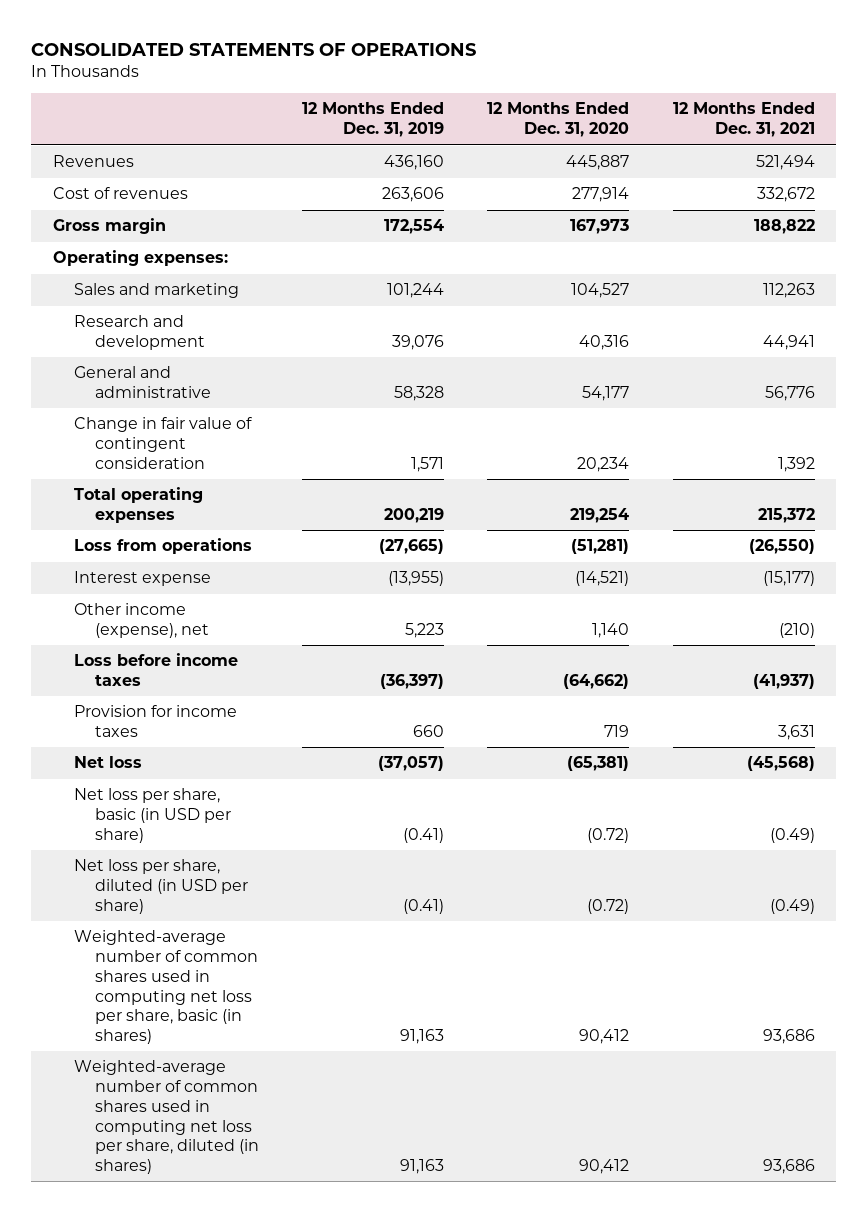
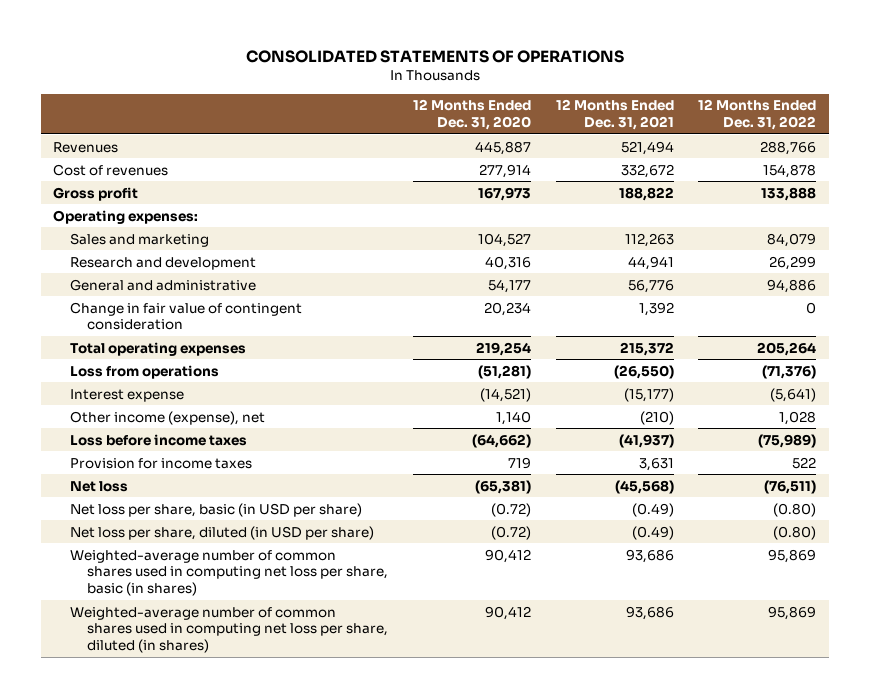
[301,102,444,138] 12 Months Ended Dec. 31, 2019 -> none
none -> [698,99,817,130] 12 Months Ended Dec. 31, 2022
[52,218,166,235] Gross margin -> [53,186,139,201] Gross profit

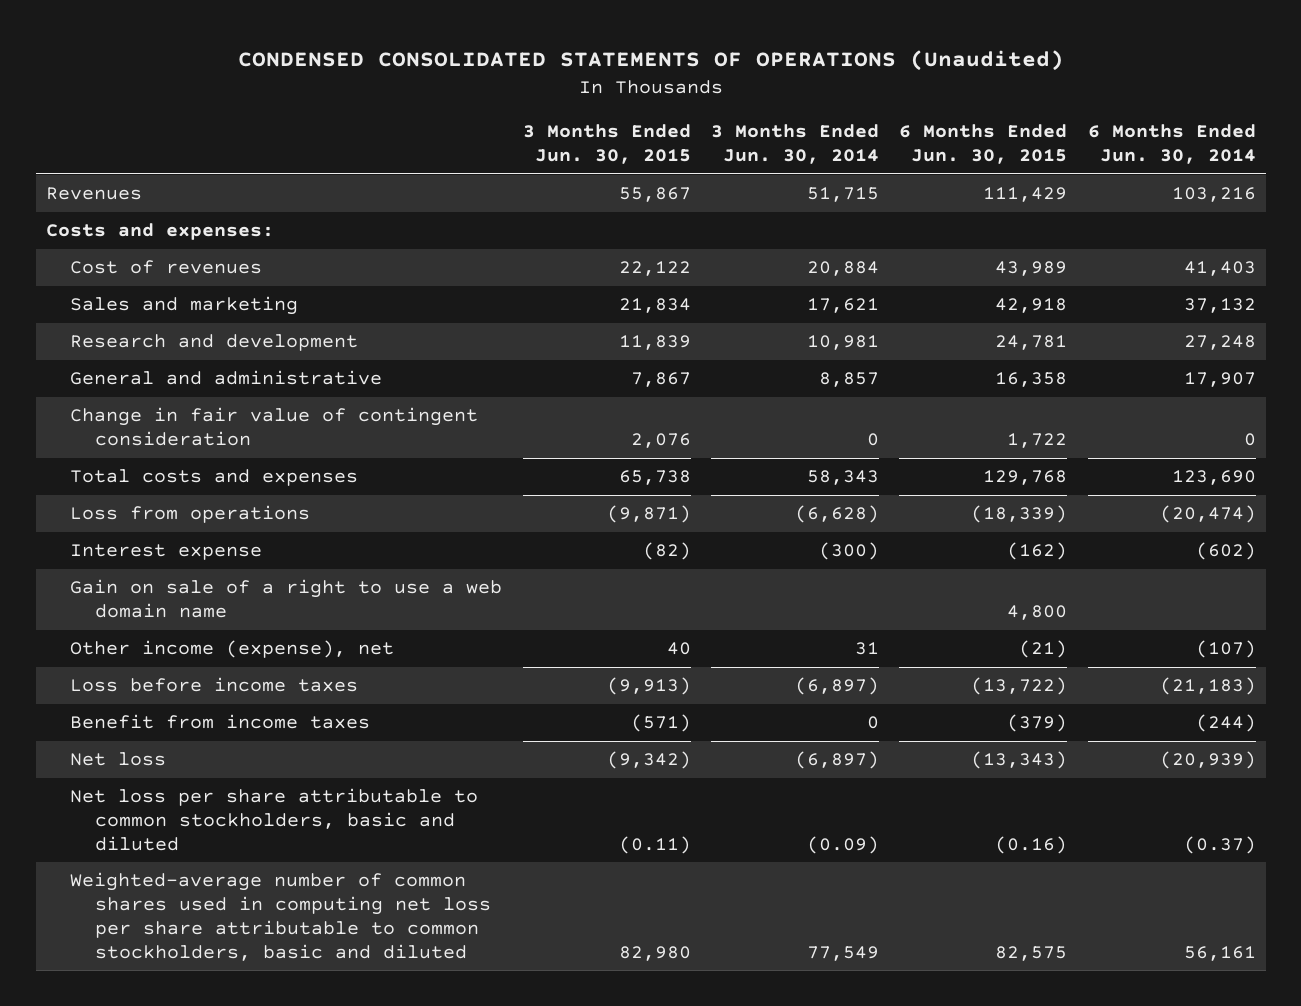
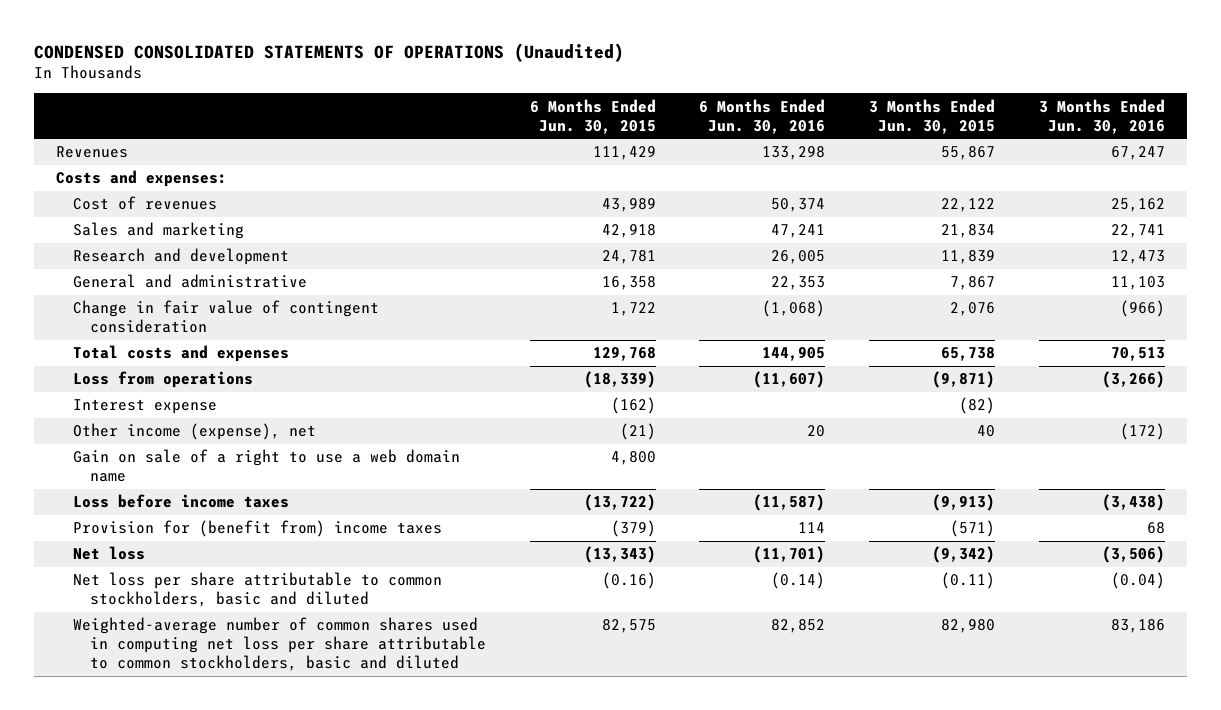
[710,124,879,165] 3 Months Ended Jun. 30, 2014 -> none
[1087,124,1256,165] 6 Months Ended Jun. 30, 2014 -> none
none -> [699,98,826,134] 6 Months Ended Jun. 30, 2016
none -> [1039,98,1166,134] 3 Months Ended Jun. 30, 2016
[70,579,503,619] Gain on sale of a right to use a web domain name -> [72,449,460,483] Gain on sale of a right to use a web domain name
[70,714,371,730] Benefit from income taxes -> [72,520,442,538] Provision for (benefit from) income taxes

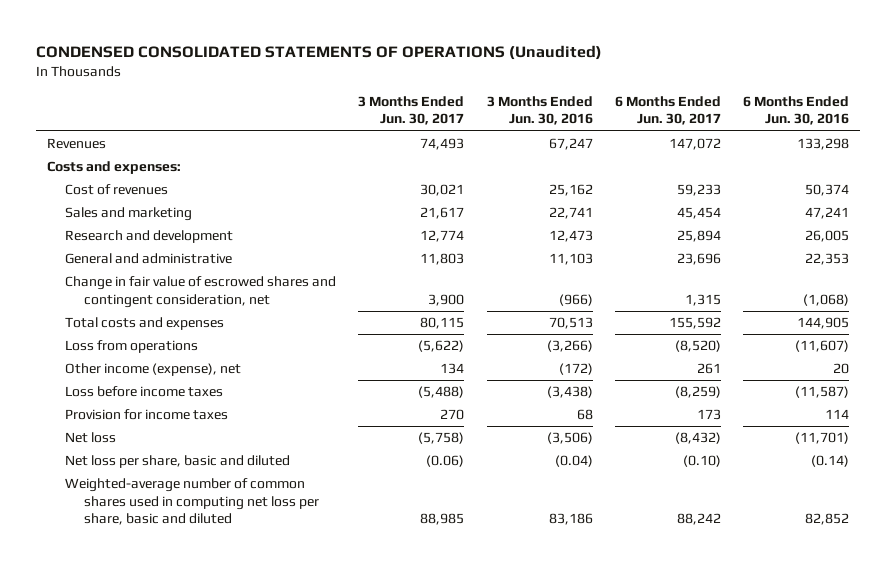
[529,98,656,134] 6 Months Ended Jun. 30, 2015 -> none
[869,98,996,134] 3 Months Ended Jun. 30, 2015 -> none
none -> [358,96,465,126] 3 Months Ended Jun. 30, 2017
none -> [614,96,721,126] 6 Months Ended Jun. 30, 2017
[72,300,379,334] Change in fair value of contingent consideration -> [65,276,337,308] Change in fair value of escrowed shares and contingent consideration, net
[72,399,217,415] Interest expense -> none
[72,449,460,483] Gain on sale of a right to use a web domain name -> none
[72,520,442,538] Provision for (benefit from) income taxes -> [65,409,229,421] Provision for income taxes
[72,572,442,608] Net loss per share attributable to common stockholders, basic and diluted -> [65,455,291,469] Net loss per share, basic and diluted
[72,617,486,671] Weighted-average number of common shares used in computing net loss per share attributable to common stockholders, basic and diluted -> [65,478,319,526] Weighted-average number of common shares used in computing net loss per share, basic and diluted

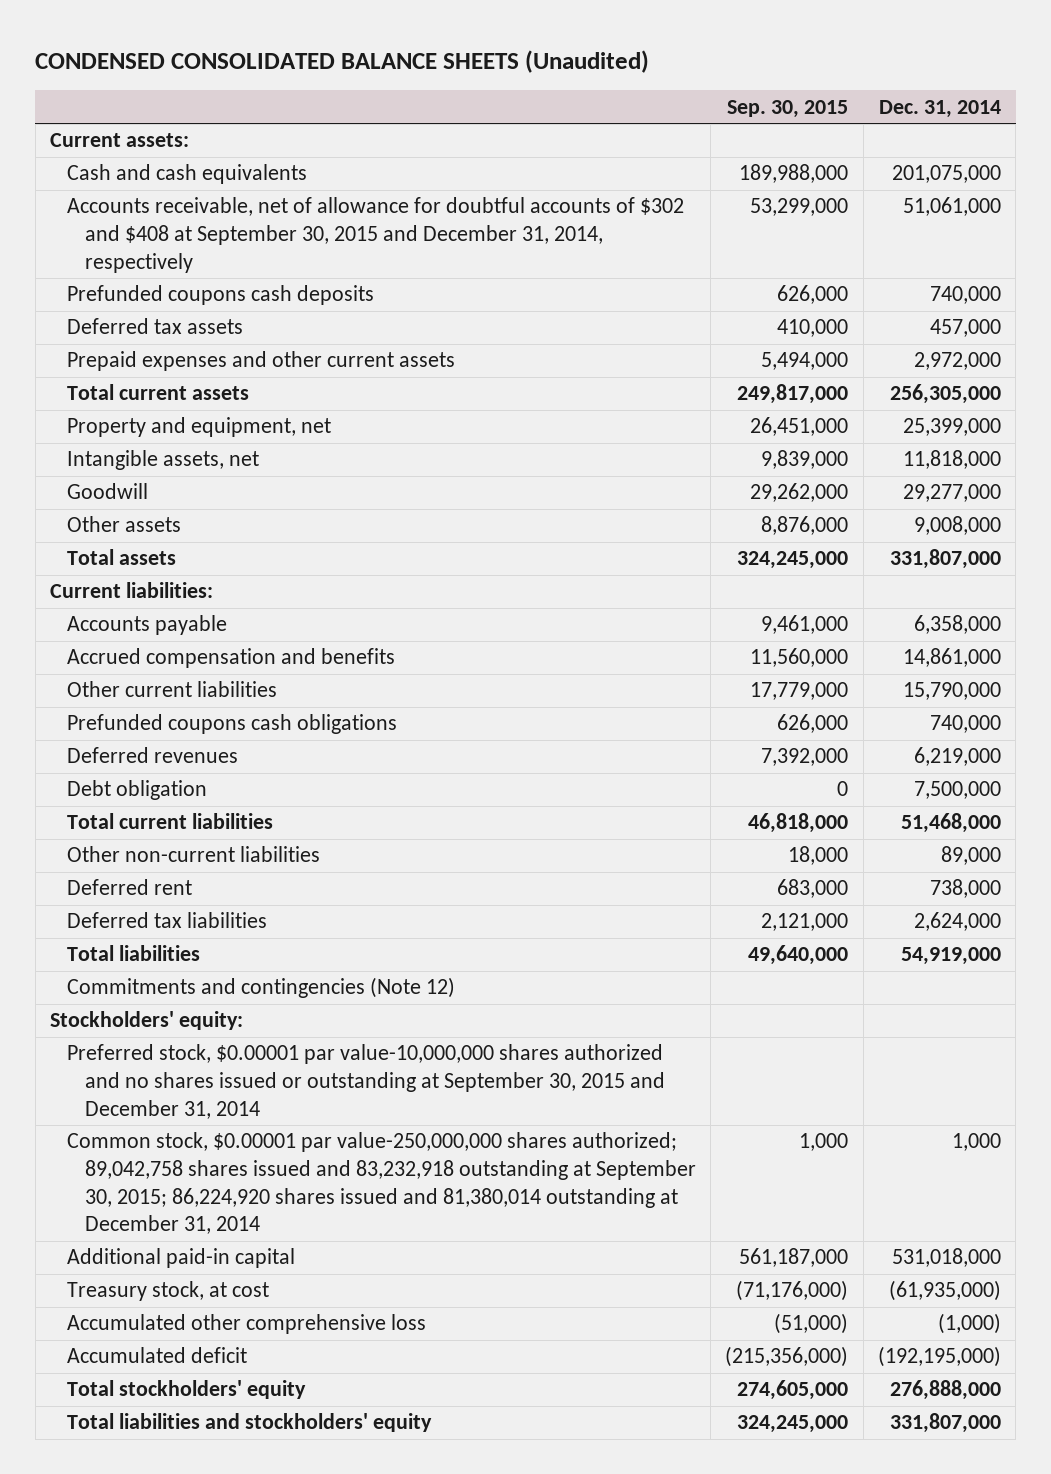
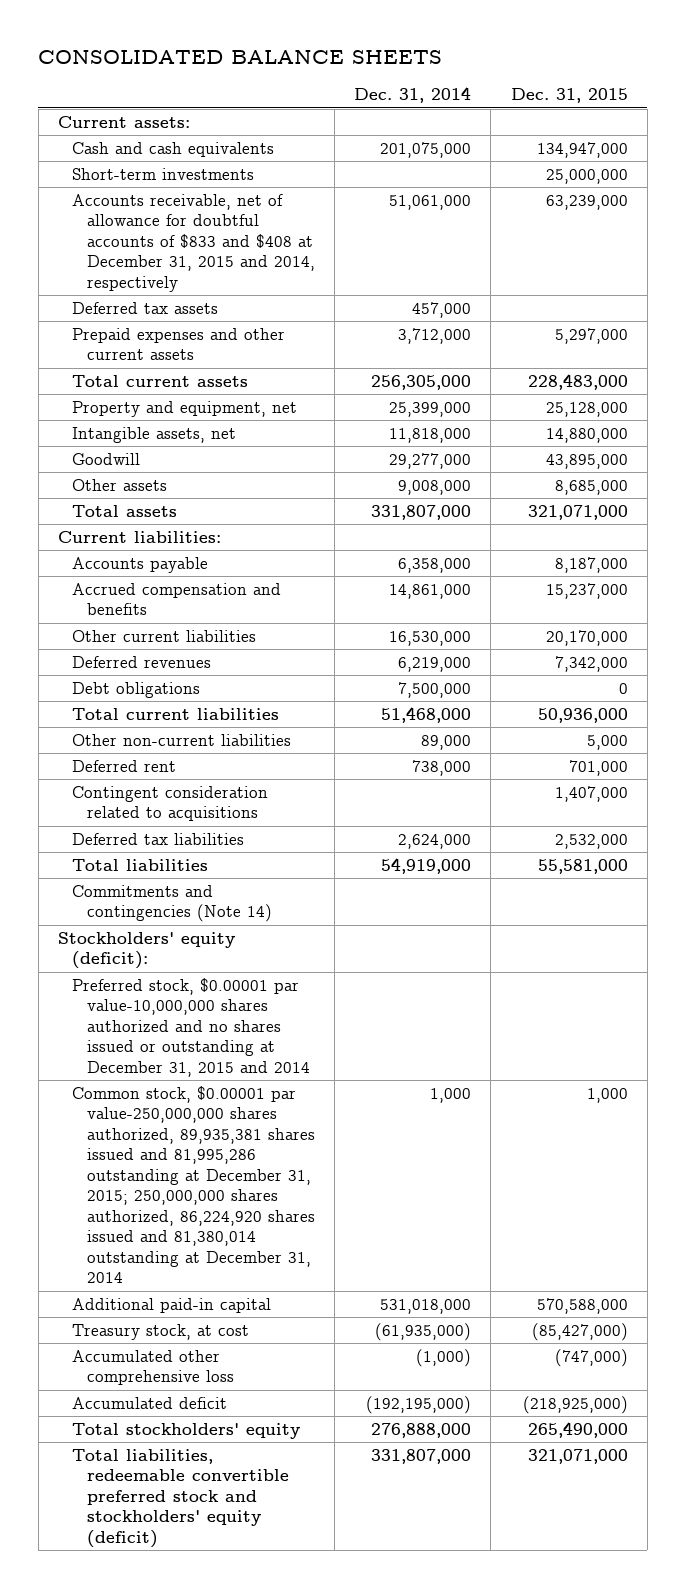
[35,49,650,73] CONDENSED CONSOLIDATED BALANCE SHEETS (Unaudited) -> [38,50,443,65] CONSOLIDATED BALANCE SHEETS
[727,99,849,118] Sep. 30, 2015 -> none
none -> [510,88,628,104] Dec. 31, 2015
[67,285,375,306] Prefunded coupons cash deposits -> none
none -> [72,167,255,180] Short-term investments
[67,197,685,273] Accounts receivable, net of allowance for doubtful accounts of $302 and $408 at September 30, 2015 and December 31, 2014, respectively -> [72,193,315,292] Accounts receivable, net of allowance for doubtful accounts of $833 and $408 at December 31, 2015 and 2014, respectively
[913,352,1001,371] 2,972,000 -> [398,327,472,344] 3,712,000
[67,714,398,735] Prefunded coupons cash obligations -> none
[902,682,1001,701] 15,790,000 -> [389,630,472,646] 16,530,000
[67,780,208,801] Debt obligation -> [72,681,201,698] Debt obligations
none -> [72,785,269,822] Contingent consideration related to acquisitions
[67,977,456,999] Commitments and contingencies (Note 12) -> [72,884,272,923] Commitments and contingencies (Note 14)
[49,1011,243,1031] Stockholders' equity: -> [57,931,235,970] Stockholders' equity (deficit):
[67,1044,665,1119] Preferred stock, $0.00001 par value-10,000,000 shares authorized and no shares issued or outstanding at September 30, 2015 and December 31, 2014 -> [72,977,310,1077] Preferred stock, $0.00001 par value-10,000,000 shares authorized and no shares issued or outstanding at December 31, 2015 and 2014
[67,1132,696,1235] Common stock, $0.00001 par value-250,000,000 shares authorized; 89,042,758 shares issued and 83,232,918 outstanding at September 30, 2015; 86,224,920 shares issued and 81,380,014 outstanding at December 31, 2014 -> [72,1085,315,1284] Common stock, $0.00001 par value-250,000,000 shares authorized, 89,935,381 shares issued and 81,995,286 outstanding at December 31, 2015; 250,000,000 shares authorized, 86,224,920 shares issued and 81,380,014 outstanding at December 31, 2014
[67,1413,433,1433] Total liabilities and stockholders' equity -> [72,1448,289,1548] Total liabilities, redeemable convertible preferred stock and stockholders' equity (deficit)

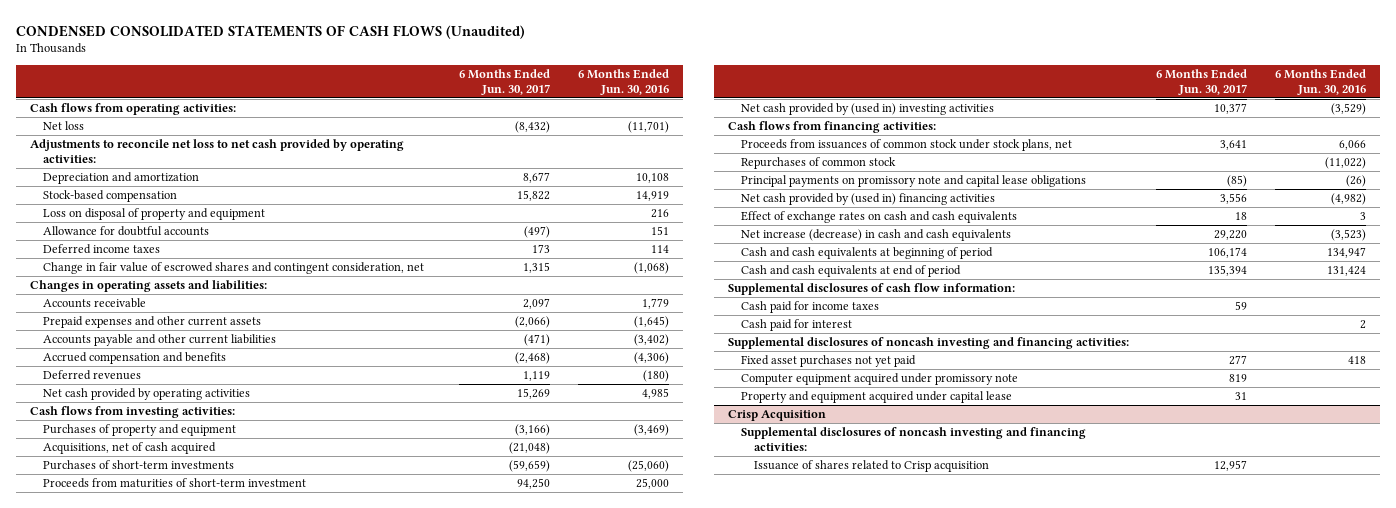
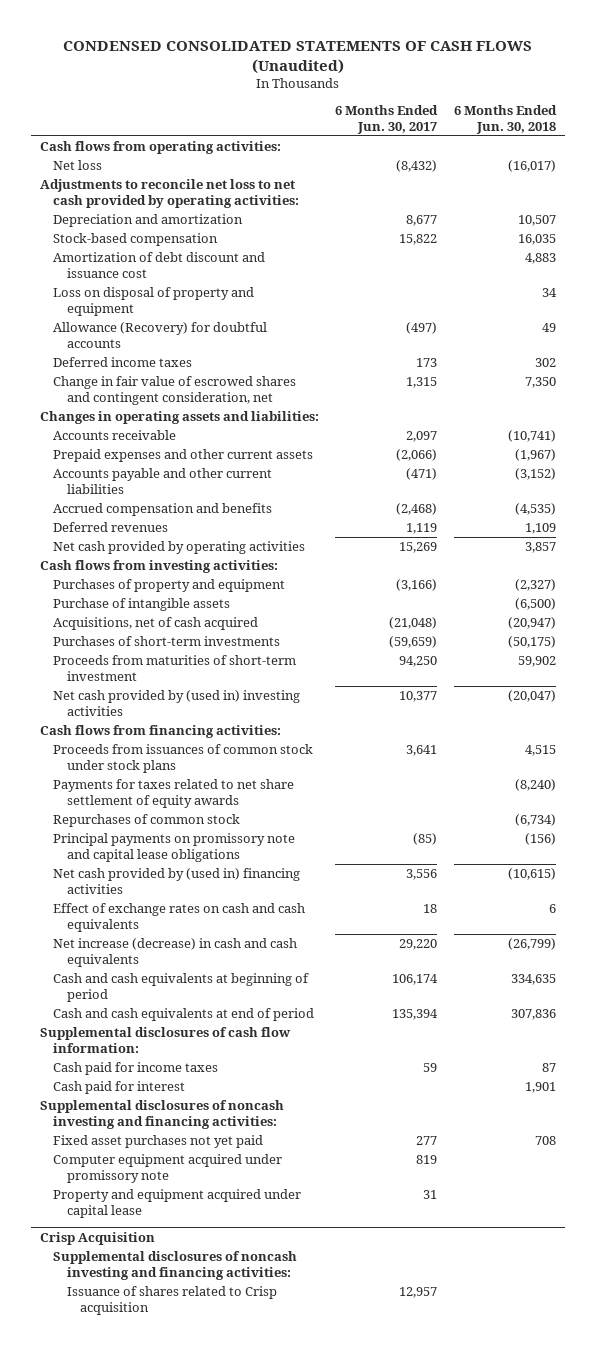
[577,68,669,95] 6 Months Ended Jun. 30, 2016 -> none
none -> [454,105,558,134] 6 Months Ended Jun. 30, 2018
none -> [53,252,266,278] Amortization of debt discount and issuance cost
[43,225,210,236] Allowance for doubtful accounts -> [53,322,268,348] Allowance (Recovery) for doubtful accounts
none -> [53,598,231,612] Purchase of intangible assets
[740,138,1072,151] Proceeds from issuances of common stock under stock plans, net -> [53,744,314,773] Proceeds from issuances of common stock under stock plans
none -> [53,779,295,808] Payments for taxes related to net share settlement of equity awards

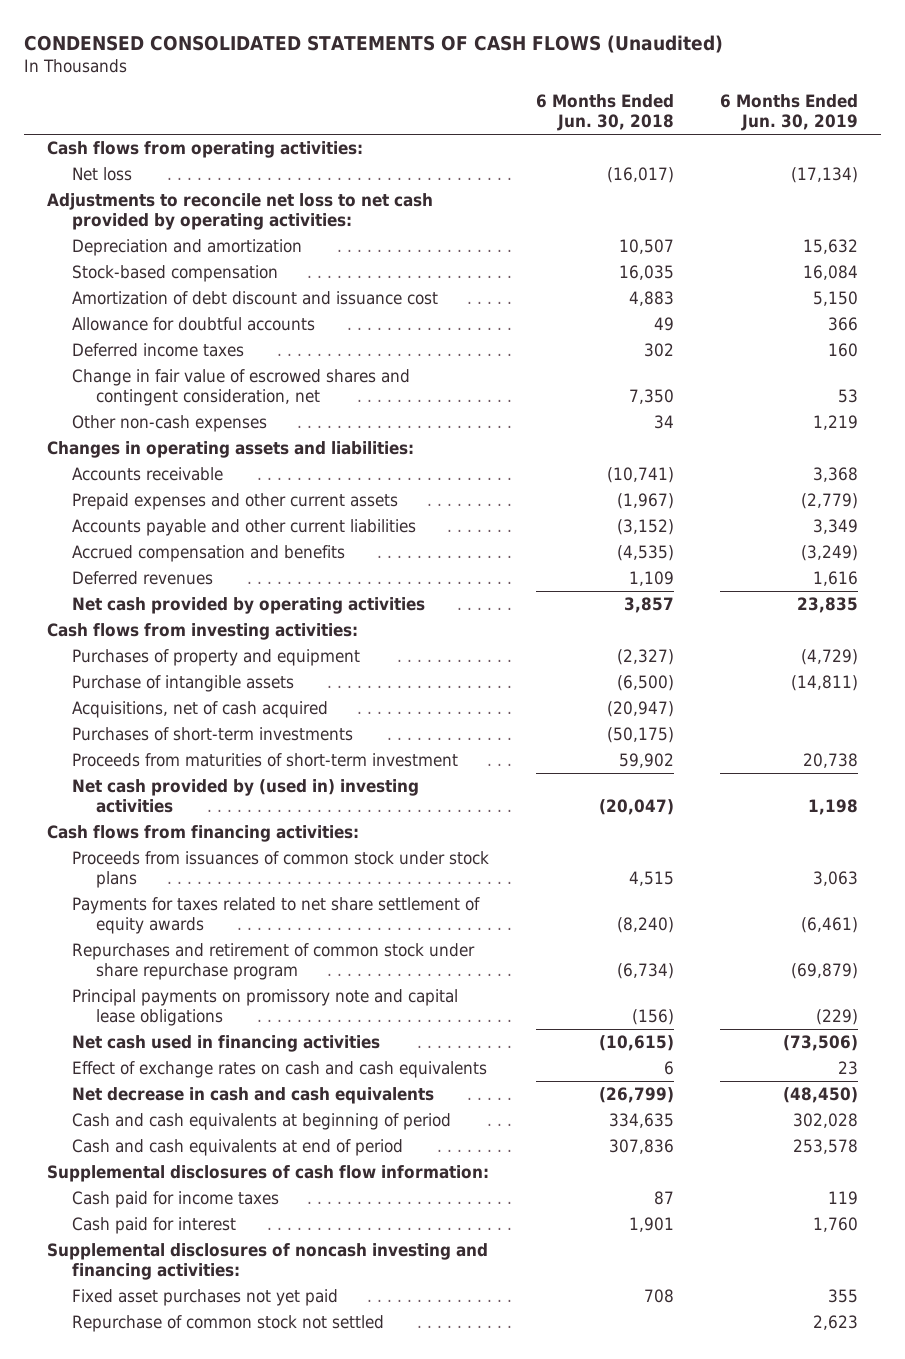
[335,105,439,134] 6 Months Ended Jun. 30, 2017 -> none
none -> [719,94,858,132] 6 Months Ended Jun. 30, 2019
[53,287,255,316] Loss on disposal of property and equipment -> none
[53,322,268,348] Allowance (Recovery) for doubtful accounts -> [71,317,315,332] Allowance for doubtful accounts
none -> [71,415,267,433] Other non-cash expenses
[53,814,241,828] Repurchases of common stock -> [71,943,475,981] Repurchases and retirement of common stock under share repurchase program
[53,868,301,894] Net cash provided by (used in) financing activities -> [71,1035,380,1053] Net cash used in financing activities
[53,938,298,967] Net increase (decrease) in cash and cash equivalents -> [71,1087,434,1105] Net decrease in cash and cash equivalents
[53,1154,283,1183] Computer equipment acquired under promissory note -> none
[53,1189,302,1218] Property and equipment acquired under capital lease -> none
[39,1231,155,1245] Crisp Acquisition -> none
[53,1251,298,1280] Supplemental disclosures of noncash investing and financing activities: -> none
[66,1286,277,1315] Issuance of shares related to Crisp acquisition -> none
none -> [71,1315,384,1333] Repurchase of common stock not settled

